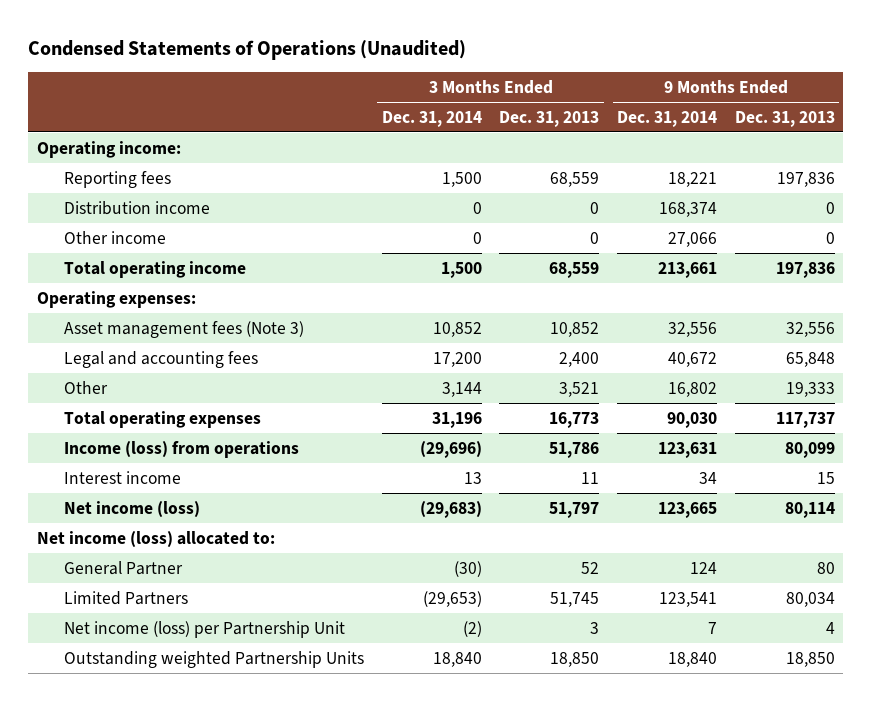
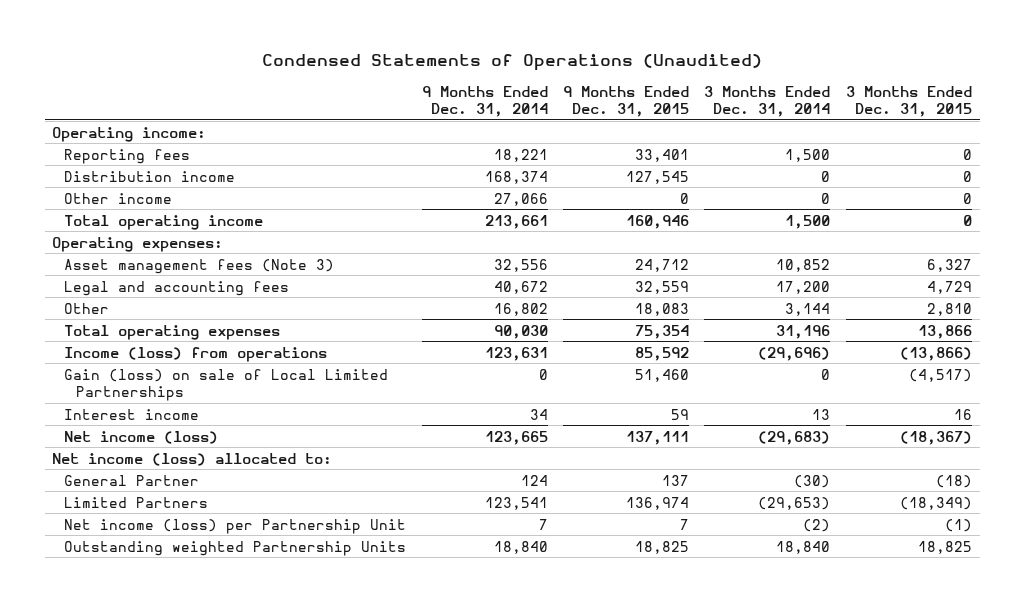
[499,110,600,127] Dec. 31, 2013 -> none
[734,110,835,127] Dec. 31, 2013 -> none
none -> [563,85,690,118] 9 Months Ended Dec. 31, 2015
none -> [845,85,972,118] 3 Months Ended Dec. 31, 2015
none -> [64,368,389,401] Gain (loss) on sale of Local Limited Partnerships

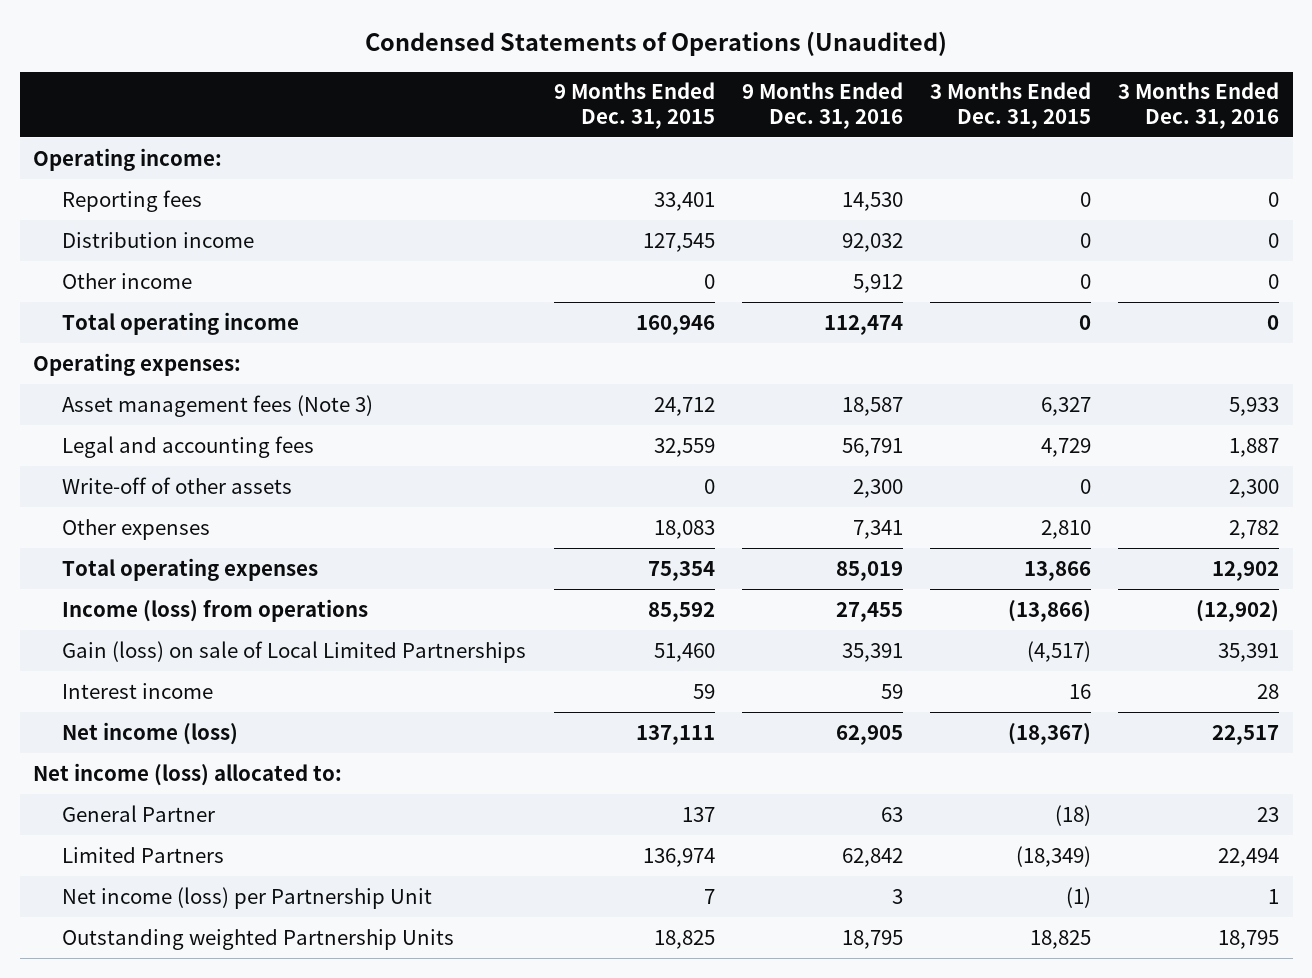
[421,85,548,118] 9 Months Ended Dec. 31, 2014 -> none
[704,85,831,118] 3 Months Ended Dec. 31, 2014 -> none
none -> [741,82,903,129] 9 Months Ended Dec. 31, 2016
none -> [1117,82,1279,129] 3 Months Ended Dec. 31, 2016
none -> [62,476,293,494] Write-off of other assets
[64,302,110,314] Other -> [62,518,211,540] Other expenses

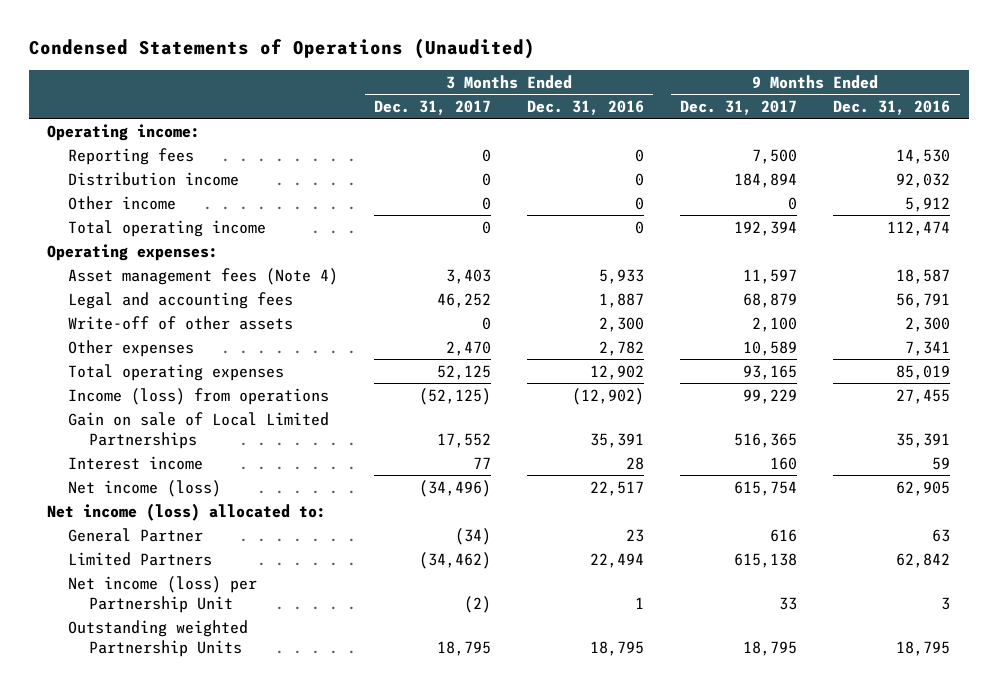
[553,82,715,129] 9 Months Ended Dec. 31, 2015 -> none
[929,82,1091,129] 3 Months Ended Dec. 31, 2015 -> none
none -> [374,99,492,115] Dec. 31, 2017
none -> [680,99,798,115] Dec. 31, 2017
[62,394,374,417] Asset management fees (Note 3) -> [68,267,339,285] Asset management fees (Note 4)
[62,640,527,663] Gain (loss) on sale of Local Limited Partnerships -> [68,411,330,449] Gain on sale of Local Limited Partnerships

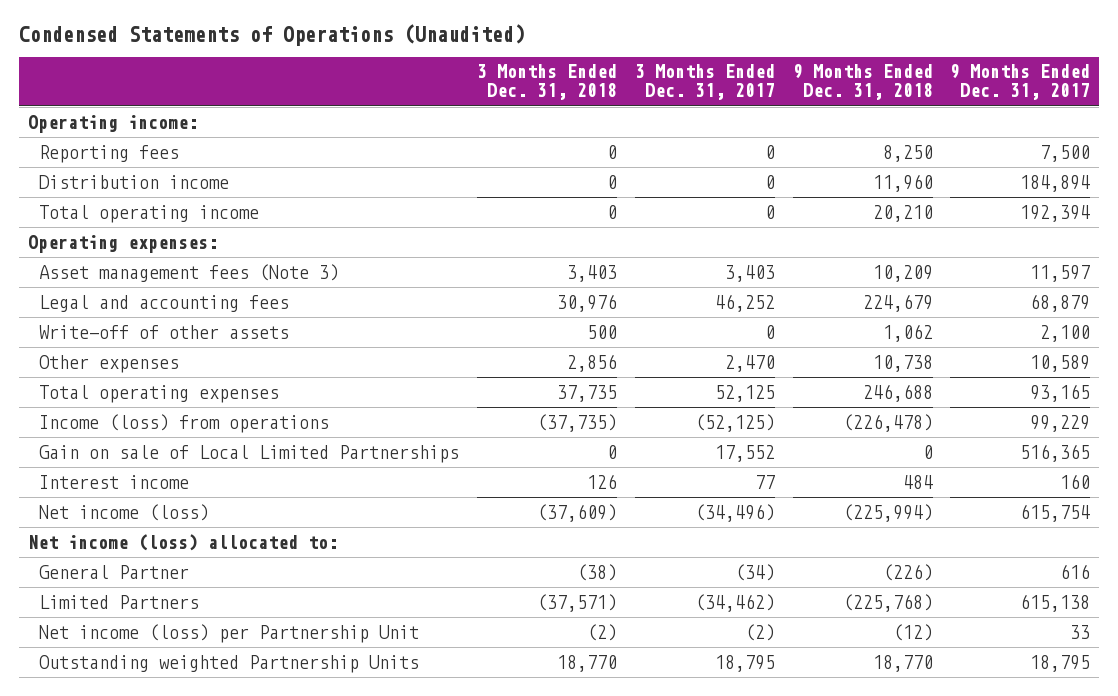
[527,99,645,115] Dec. 31, 2016 -> none
[833,99,951,115] Dec. 31, 2016 -> none
none -> [476,64,617,101] 3 Months Ended Dec. 31, 2018
none -> [792,64,933,101] 9 Months Ended Dec. 31, 2018
[68,195,177,210] Other income -> none
[68,267,339,285] Asset management fees (Note 4) -> [39,263,340,282] Asset management fees (Note 3)

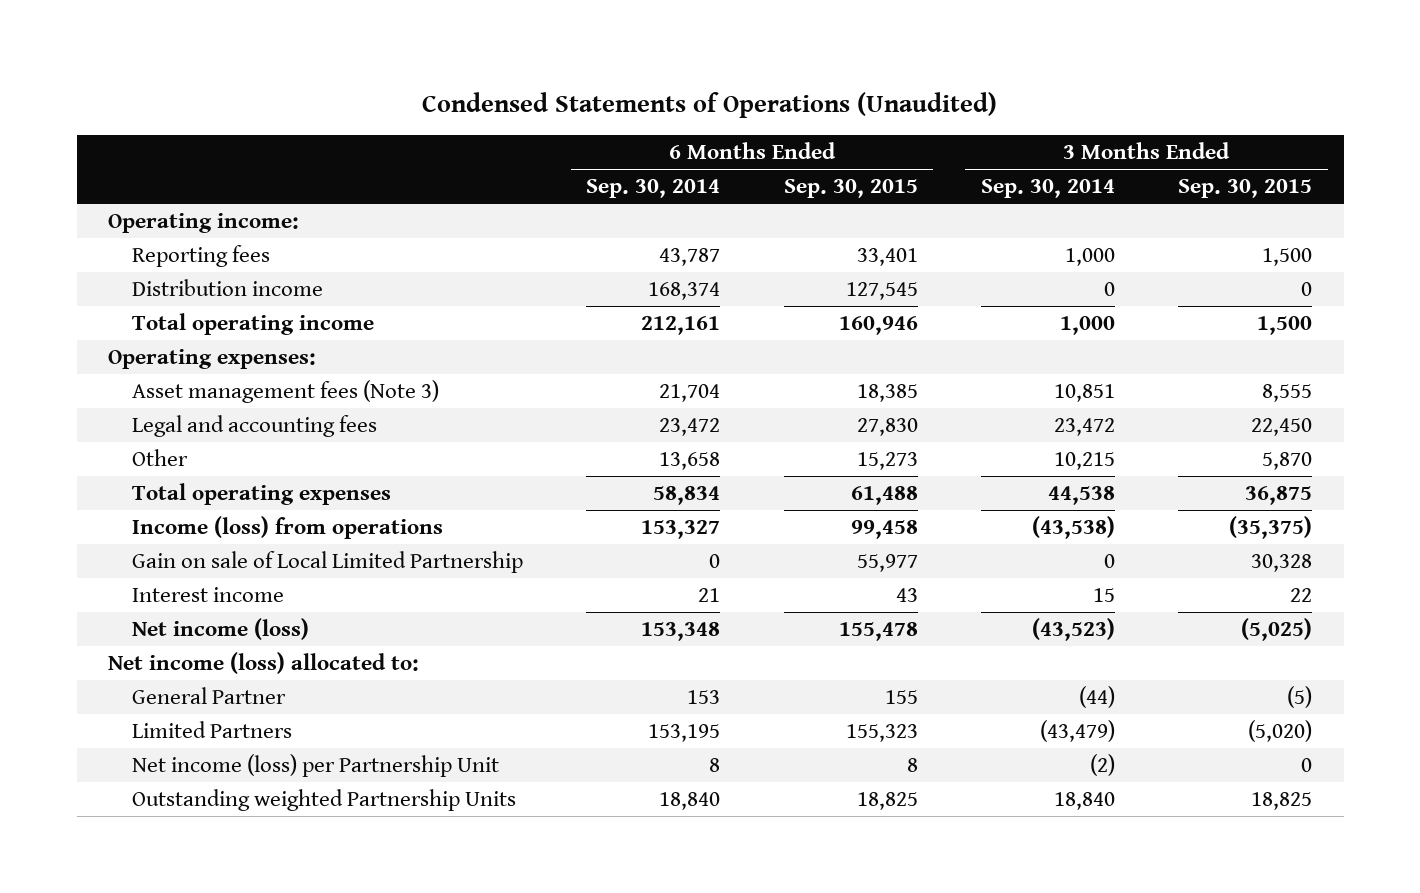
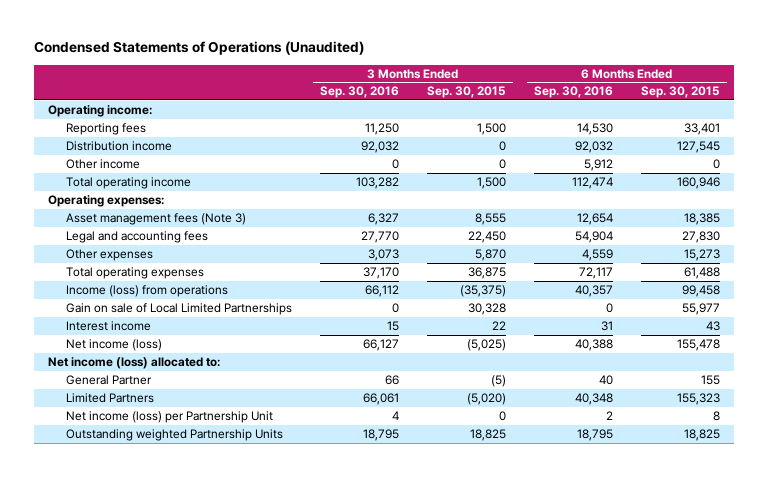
[586,179,721,199] Sep. 30, 2014 -> none
[980,179,1115,199] Sep. 30, 2014 -> none
none -> [319,86,399,99] Sep. 30, 2016
none -> [534,86,614,99] Sep. 30, 2016
none -> [65,159,140,170] Other income
[132,449,189,467] Other -> [65,249,153,262] Other expenses
[132,551,524,574] Gain on sale of Local Limited Partnership -> [65,303,292,316] Gain on sale of Local Limited Partnerships

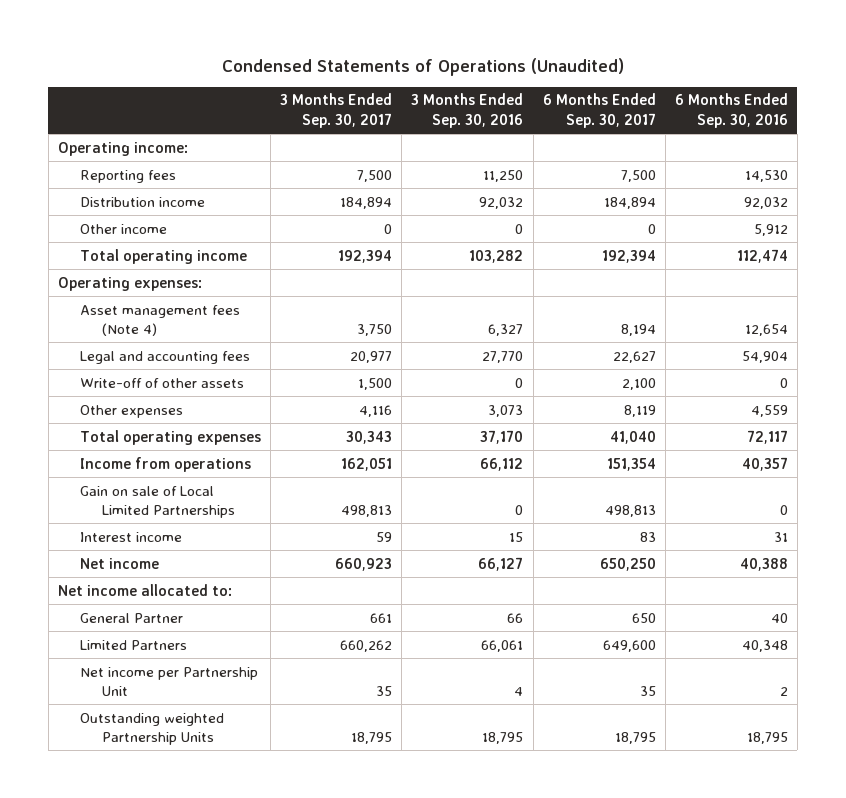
[426,86,506,99] Sep. 30, 2015 -> none
[641,86,721,99] Sep. 30, 2015 -> none
none -> [280,93,393,128] 3 Months Ended Sep. 30, 2017
none -> [542,93,656,128] 6 Months Ended Sep. 30, 2017
[65,213,246,226] Asset management fees (Note 3) -> [80,304,241,337] Asset management fees (Note 4)
none -> [80,377,245,388] Write-off of other assets
[65,285,228,298] Income (loss) from operations -> [80,456,252,472] Income from operations
[65,339,162,352] Net income (loss) -> [80,557,160,569] Net income
[47,357,220,370] Net income (loss) allocated to: -> [57,583,232,596] Net income allocated to:
[65,411,273,424] Net income (loss) per Partnership Unit -> [80,666,259,697] Net income per Partnership Unit

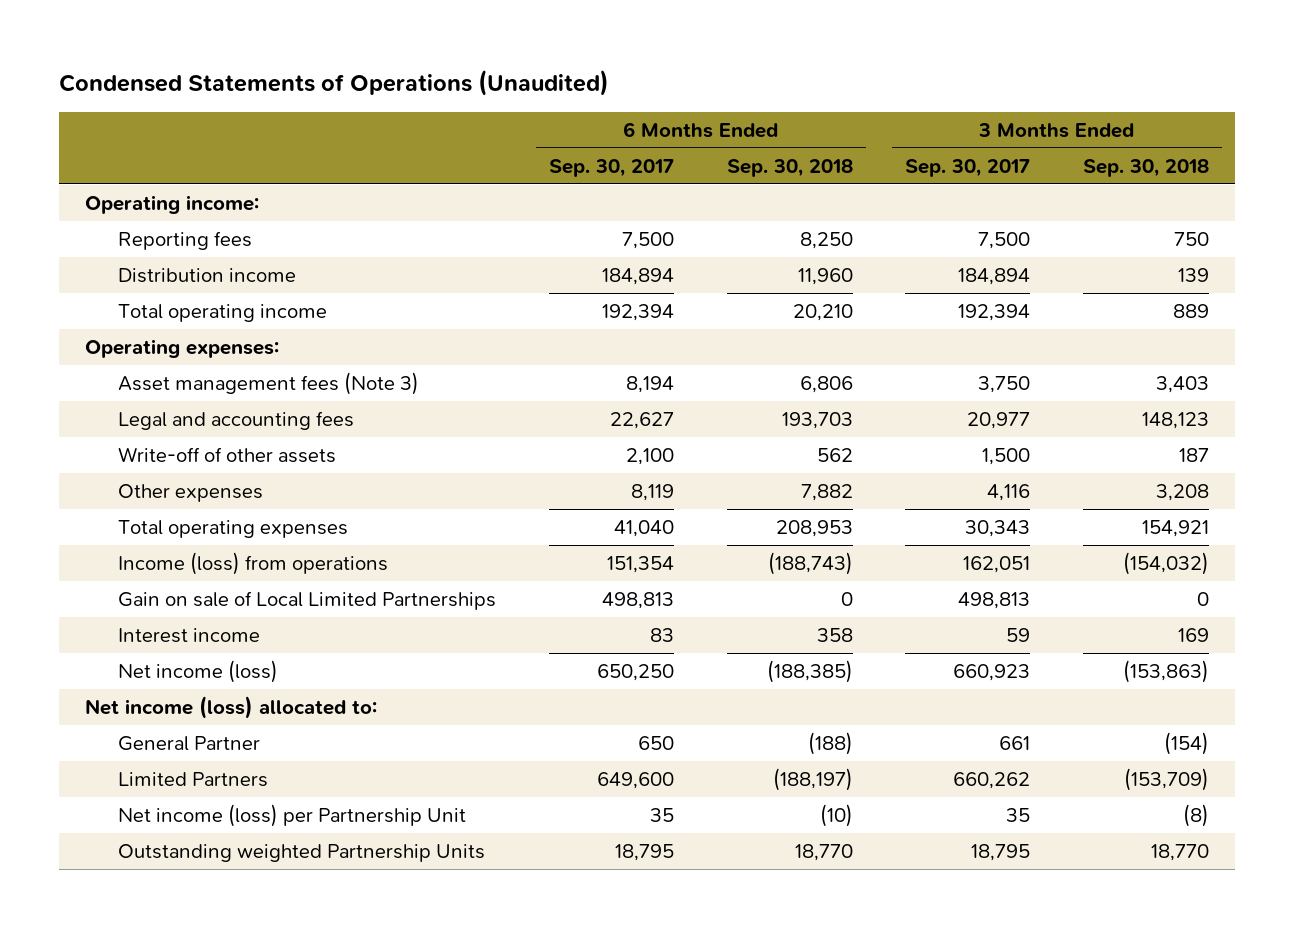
[411,93,524,128] 3 Months Ended Sep. 30, 2016 -> none
[674,93,788,128] 6 Months Ended Sep. 30, 2016 -> none
none -> [726,158,853,177] Sep. 30, 2018
none -> [1082,158,1209,177] Sep. 30, 2018
[80,223,168,234] Other income -> none
[80,304,241,337] Asset management fees (Note 4) -> [118,371,420,395] Asset management fees (Note 3)
[80,456,252,472] Income from operations -> [118,551,389,575] Income (loss) from operations
[80,557,160,569] Net income -> [118,659,279,683] Net income (loss)
[57,583,232,596] Net income allocated to: -> [85,695,378,719] Net income (loss) allocated to:
[80,666,259,697] Net income per Partnership Unit -> [118,803,467,827] Net income (loss) per Partnership Unit

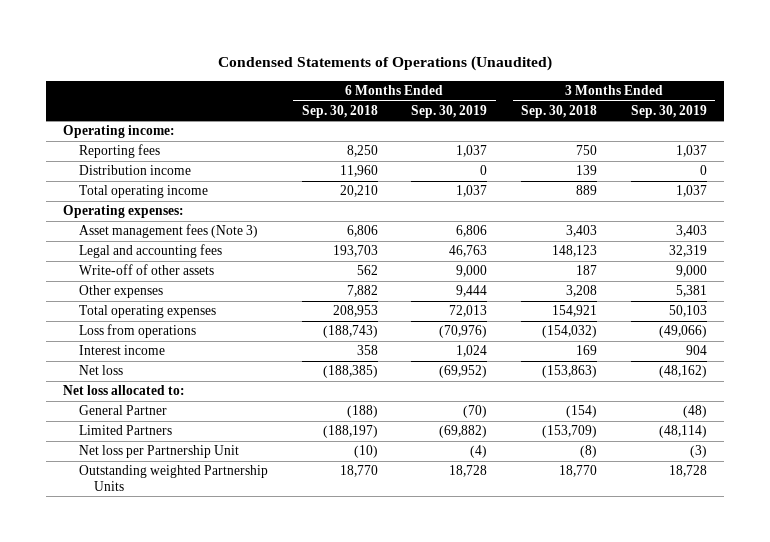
[548,158,674,177] Sep. 30, 2017 -> none
[905,158,1031,177] Sep. 30, 2017 -> none
none -> [411,104,488,118] Sep. 30, 2019
none -> [630,104,707,118] Sep. 30, 2019
[118,590,497,610] Gain on sale of Local Limited Partnerships -> none
[118,551,389,575] Income (loss) from operations -> [78,324,196,339] Loss from operations
[118,659,279,683] Net income (loss) -> [78,365,123,376] Net loss
[85,695,378,719] Net income (loss) allocated to: -> [63,385,186,396] Net loss allocated to:
[118,803,467,827] Net income (loss) per Partnership Unit -> [78,445,239,459] Net loss per Partnership Unit

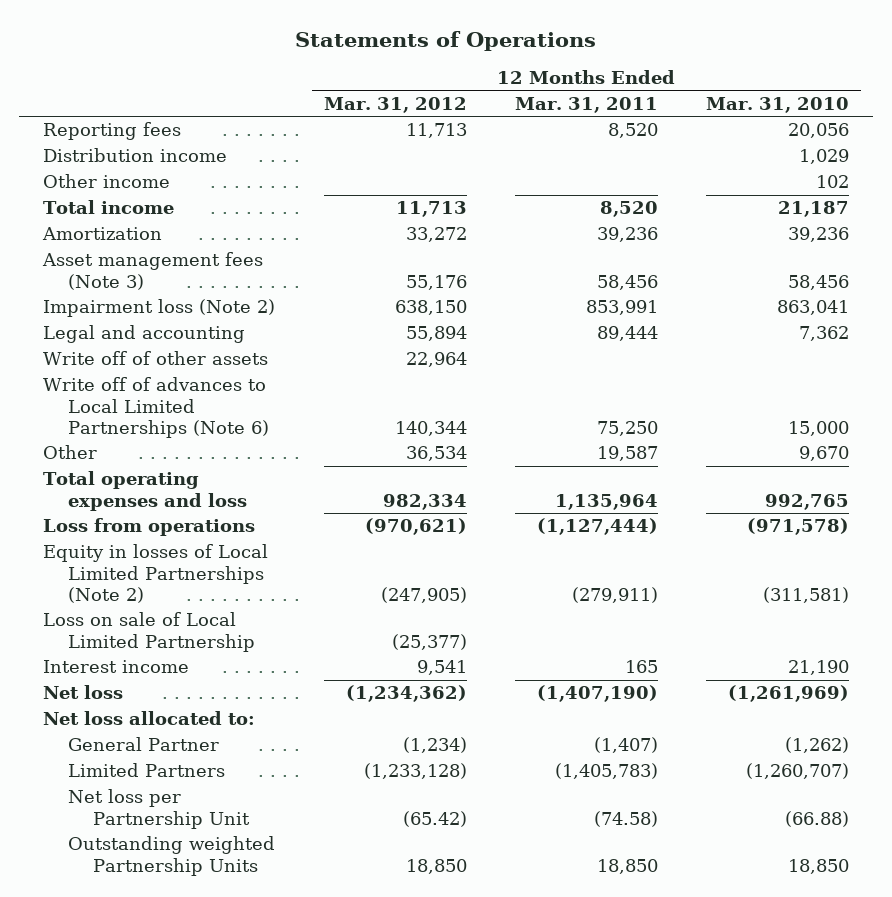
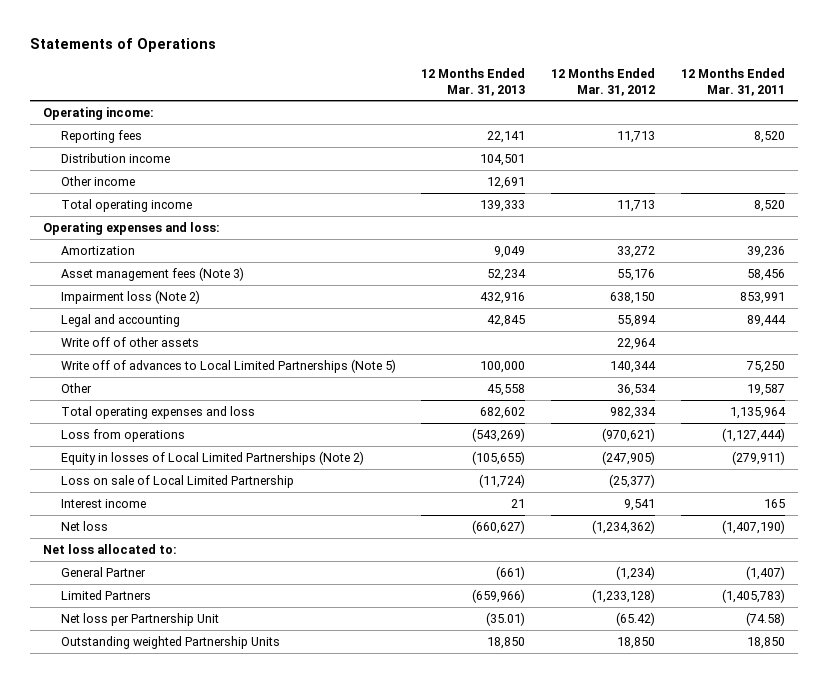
[705,96,849,113] Mar. 31, 2010 -> none
none -> [421,67,526,96] 12 Months Ended Mar. 31, 2013
none -> [42,106,154,120] Operating income:
[43,200,175,215] Total income -> [60,198,192,212] Total operating income
none -> [42,221,220,235] Operating expenses and loss:
[43,377,270,438] Write off of advances to Local Limited Partnerships (Note 6) -> [60,358,396,373] Write off of advances to Local Limited Partnerships (Note 5)

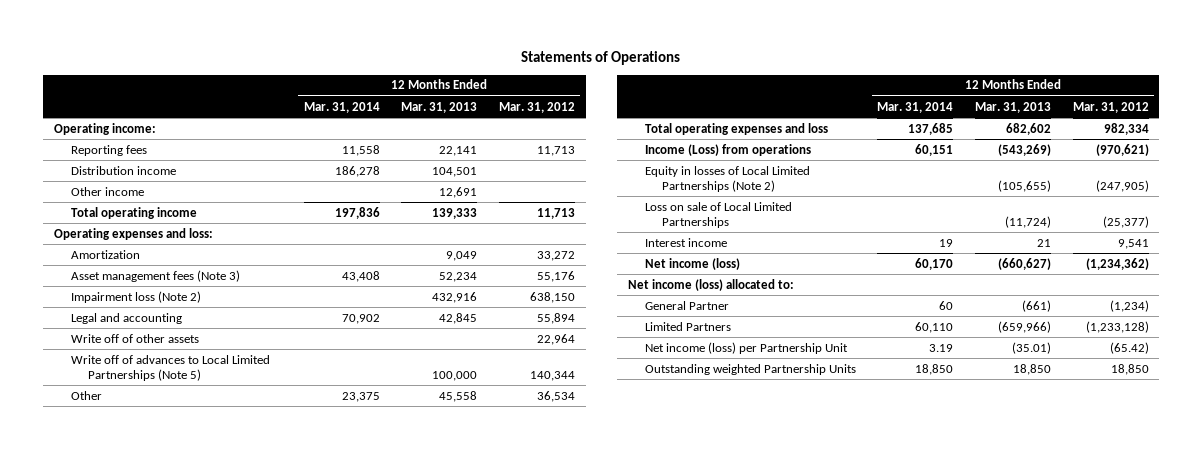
[680,67,785,96] 12 Months Ended Mar. 31, 2011 -> none
none -> [303,101,380,113] Mar. 31, 2014
[60,428,185,442] Loss from operations -> [644,143,811,156] Income (Loss) from operations
[60,474,294,488] Loss on sale of Local Limited Partnership -> [644,201,792,228] Loss on sale of Local Limited Partnerships
[60,520,108,531] Net loss -> [644,257,740,270] Net income (loss)
[42,543,177,554] Net loss allocated to: -> [627,278,794,291] Net income (loss) allocated to:
[60,612,219,626] Net loss per Partnership Unit -> [644,341,848,354] Net income (loss) per Partnership Unit

